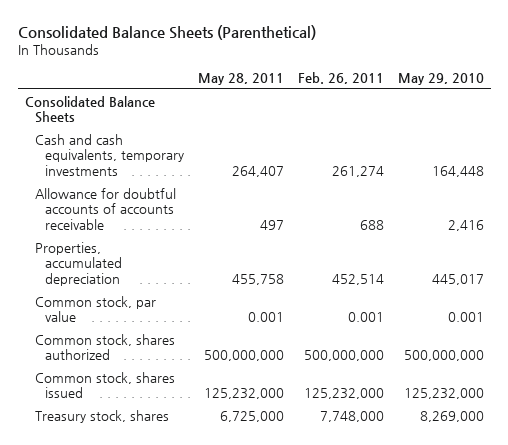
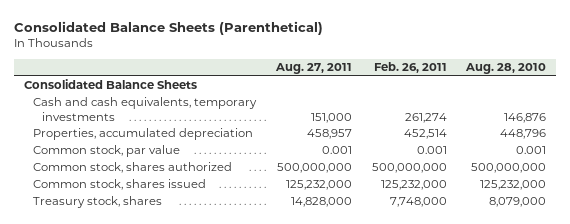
[198,73,285,86] May 28, 2011 -> none
[397,73,484,86] May 29, 2010 -> none
none -> [274,63,352,75] Aug. 27, 2011
none -> [465,63,547,75] Aug. 28, 2010
[34,187,176,230] Allowance for doubtful accounts of accounts receivable -> none

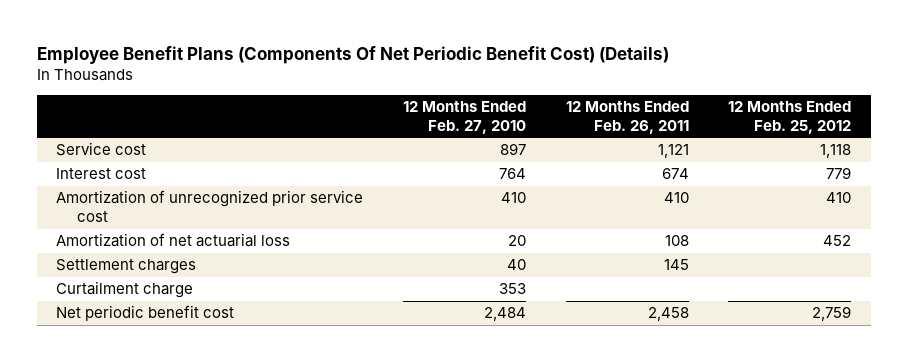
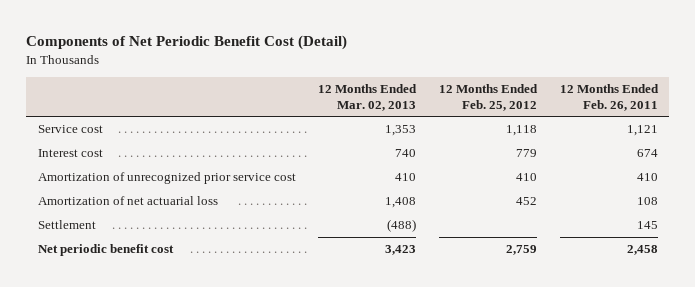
[36,45,669,64] Employee Benefit Plans (Components Of Net Periodic Benefit Cost) (Details) -> [26,35,348,51] Components of Net Periodic Benefit Cost (Detail)
[402,101,526,134] 12 Months Ended Feb. 27, 2010 -> none
none -> [318,83,418,111] 12 Months Ended Mar. 02, 2013
[56,281,194,299] Curtailment charge -> none
[56,259,197,275] Settlement charges -> [37,219,96,229] Settlement

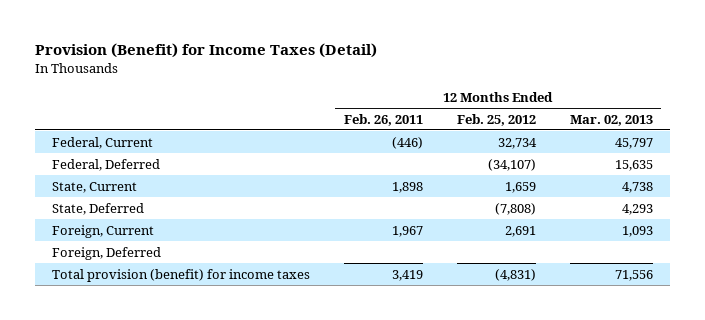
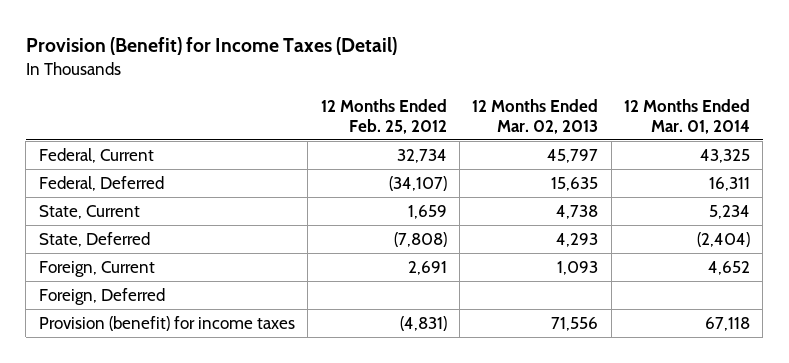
[343,113,423,126] Feb. 26, 2011 -> none
none -> [624,99,751,134] 12 Months Ended Mar. 01, 2014
[51,268,310,282] Total provision (benefit) for income taxes -> [38,315,295,331] Provision (benefit) for income taxes

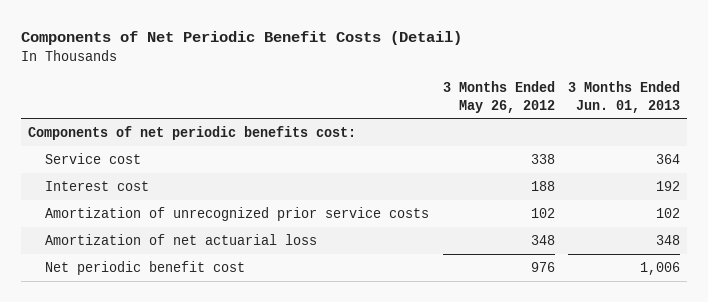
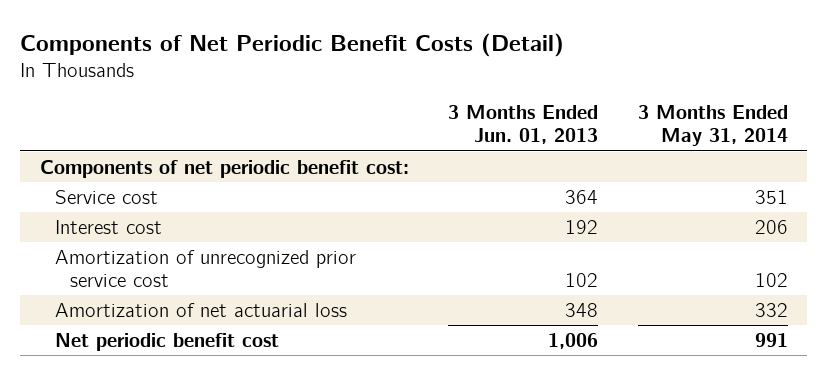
[442,81,555,113] 3 Months Ended May 26, 2012 -> none
none -> [637,104,788,147] 3 Months Ended May 31, 2014
[27,125,356,140] Components of net periodic benefits cost: -> [39,159,409,178] Components of net periodic benefit cost:
[44,206,429,221] Amortization of unrecognized prior service costs -> [55,249,357,288] Amortization of unrecognized prior service cost

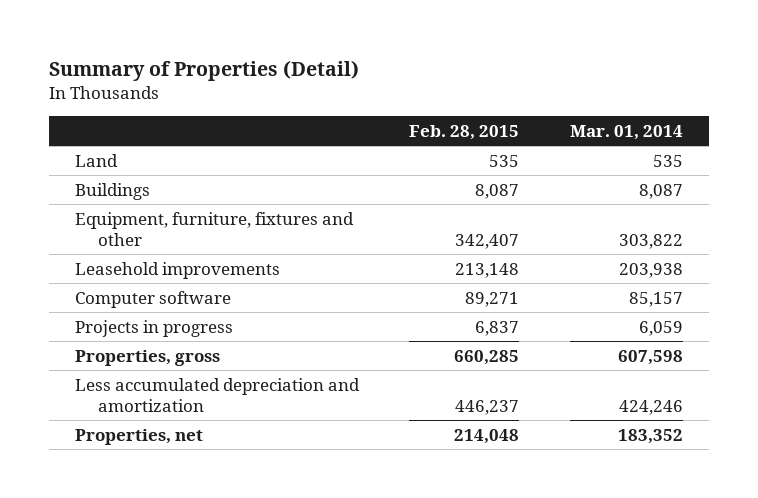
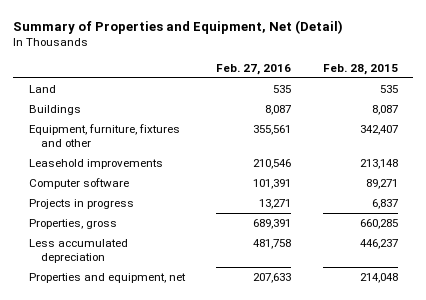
[49,59,360,81] Summary of Properties (Detail) -> [12,19,343,34] Summary of Properties and Equipment, Net (Detail)
[570,124,684,140] Mar. 01, 2014 -> none
none -> [216,63,292,75] Feb. 27, 2016
[74,377,360,412] Less accumulated depreciation and amortization -> [28,239,128,263] Less accumulated depreciation
[74,428,203,445] Properties, net -> [28,273,186,284] Properties and equipment, net

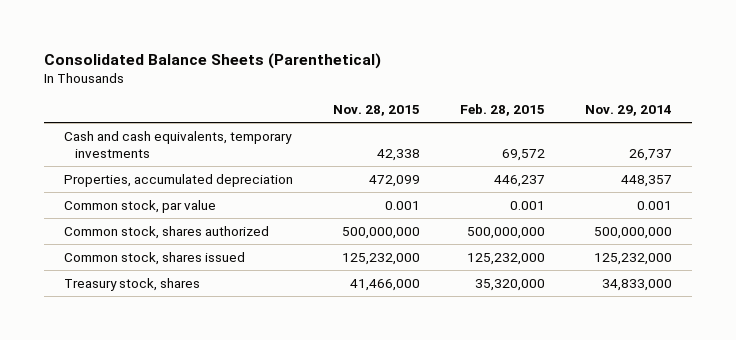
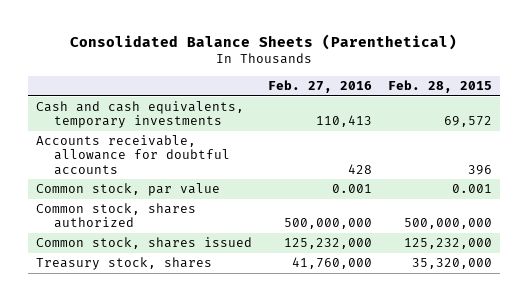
[332,105,420,117] Nov. 28, 2015 -> none
[585,105,673,117] Nov. 29, 2014 -> none
none -> [267,79,372,93] Feb. 27, 2016
[63,173,293,187] Properties, accumulated depreciation -> none
none -> [35,135,231,175] Accounts receivable, allowance for doubtful accounts

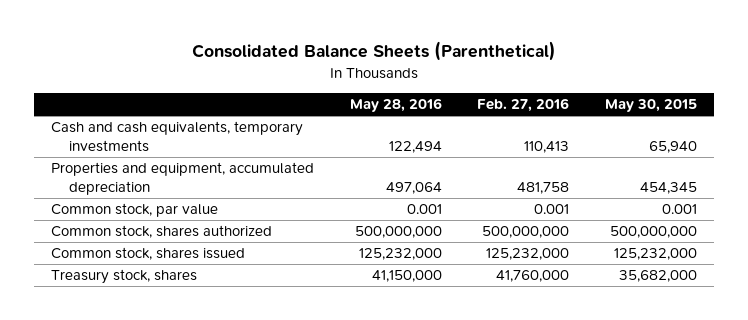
[387,79,492,93] Feb. 28, 2015 -> none
none -> [349,98,442,113] May 28, 2016
none -> [604,99,697,113] May 30, 2015
[35,135,231,175] Accounts receivable, allowance for doubtful accounts -> none
none -> [51,162,315,195] Properties and equipment, accumulated depreciation

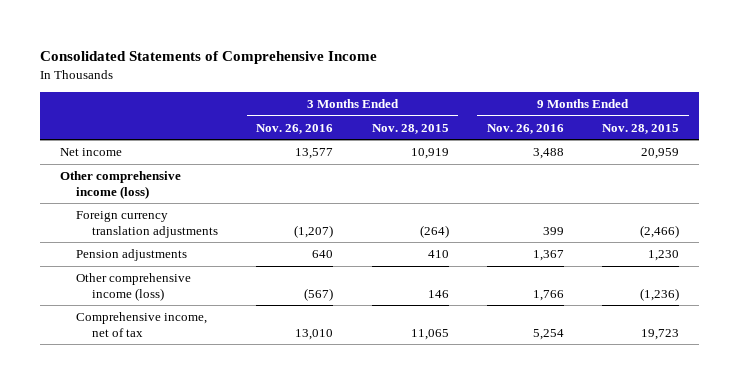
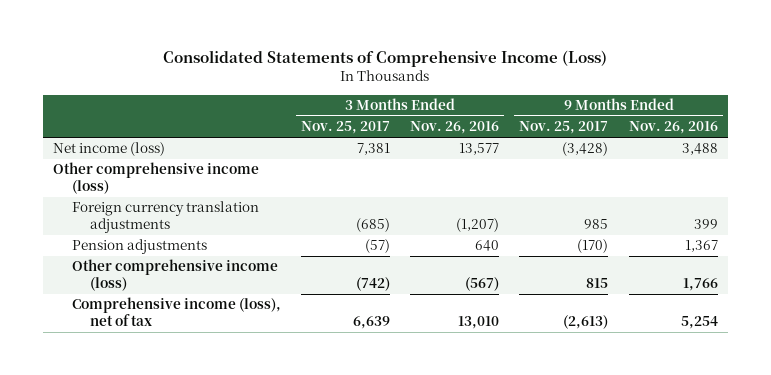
[40,50,378,64] Consolidated Statements of Comprehensive Income -> [163,50,608,68] Consolidated Statements of Comprehensive Income (Loss)
[371,123,449,134] Nov. 28, 2015 -> none
[602,123,680,134] Nov. 28, 2015 -> none
none -> [300,121,390,135] Nov. 25, 2017
none -> [519,121,609,135] Nov. 25, 2017
[59,148,122,157] Net income -> [52,142,165,157] Net income (loss)
[75,312,207,337] Comprehensive income, net of tax -> [71,297,281,327] Comprehensive income (loss), net of tax

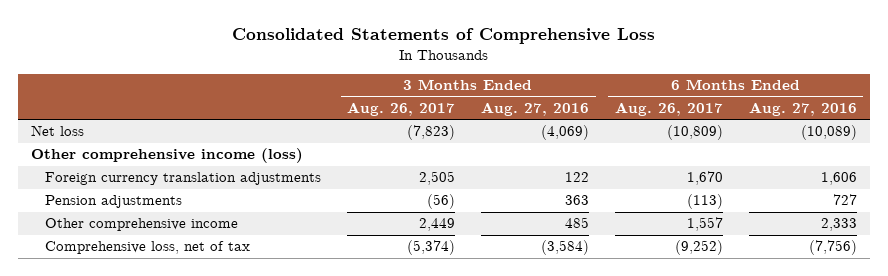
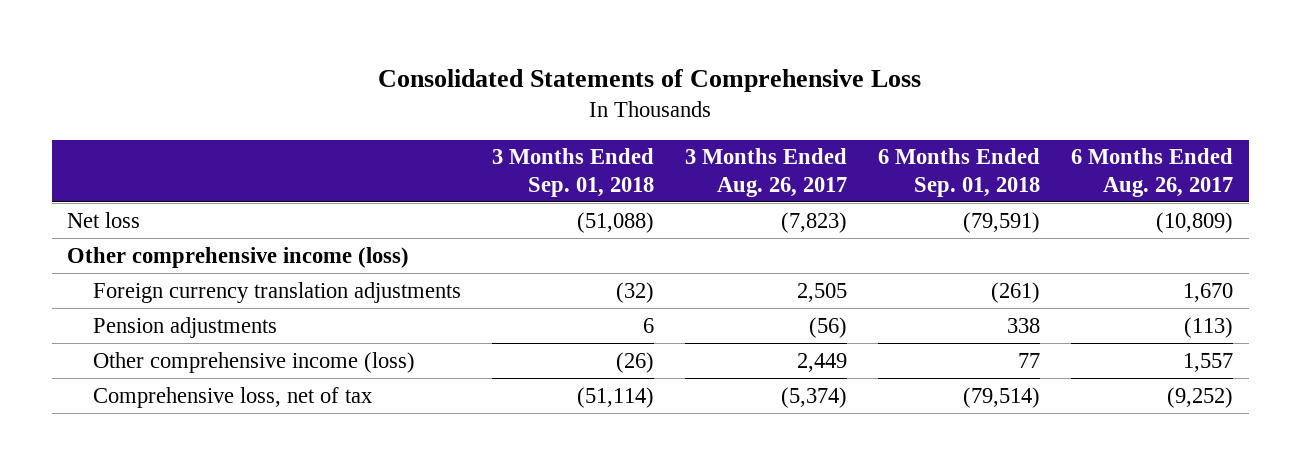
[481,101,590,116] Aug. 27, 2016 -> none
[748,101,857,116] Aug. 27, 2016 -> none
none -> [492,148,655,197] 3 Months Ended Sep. 01, 2018
none -> [878,148,1041,197] 6 Months Ended Sep. 01, 2018
[45,218,239,232] Other comprehensive income -> [92,351,415,373] Other comprehensive income (loss)

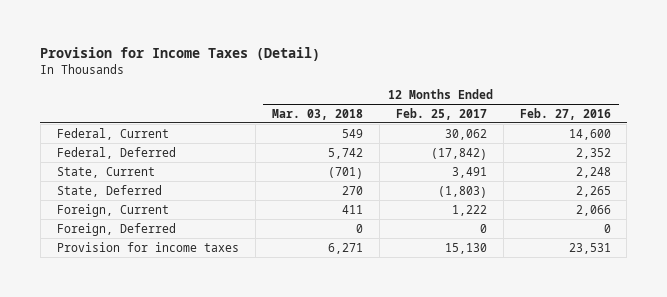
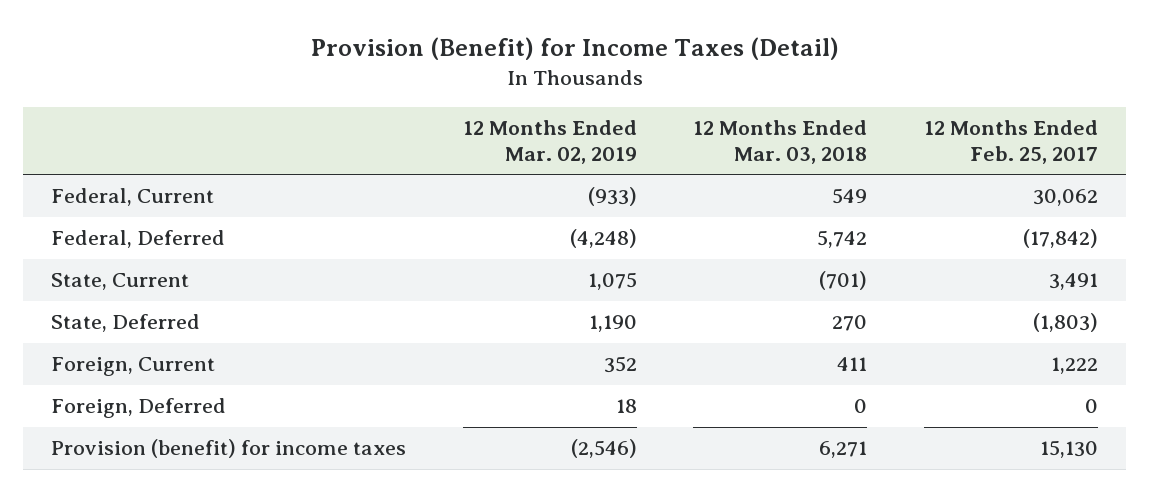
[40,47,321,62] Provision for Income Taxes (Detail) -> [310,37,839,61] Provision (Benefit) for Income Taxes (Detail)
[519,107,611,120] Feb. 27, 2016 -> none
none -> [462,119,637,164] 12 Months Ended Mar. 02, 2019
[56,241,239,252] Provision for income taxes -> [51,439,407,459] Provision (benefit) for income taxes

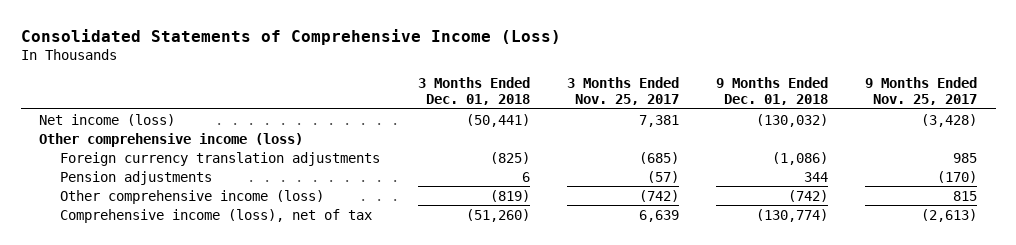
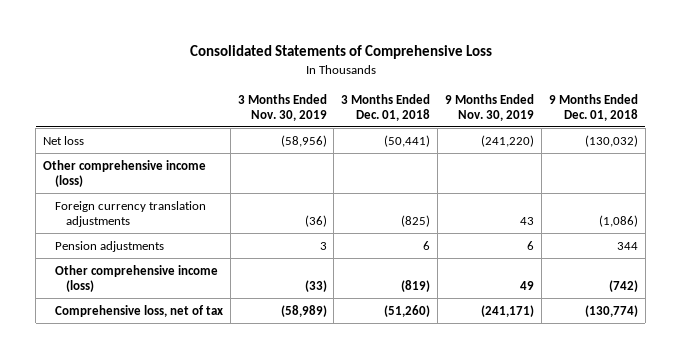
[20,28,561,45] Consolidated Statements of Comprehensive Income (Loss) -> [189,45,492,60] Consolidated Statements of Comprehensive Loss
[566,77,679,106] 3 Months Ended Nov. 25, 2017 -> none
[865,77,978,106] 9 Months Ended Nov. 25, 2017 -> none
none -> [237,93,327,121] 3 Months Ended Nov. 30, 2019
none -> [445,93,535,121] 9 Months Ended Nov. 30, 2019
[39,113,176,126] Net income (loss) -> [43,135,85,145] Net loss
[60,208,373,223] Comprehensive income (loss), net of tax -> [54,304,223,317] Comprehensive loss, net of tax

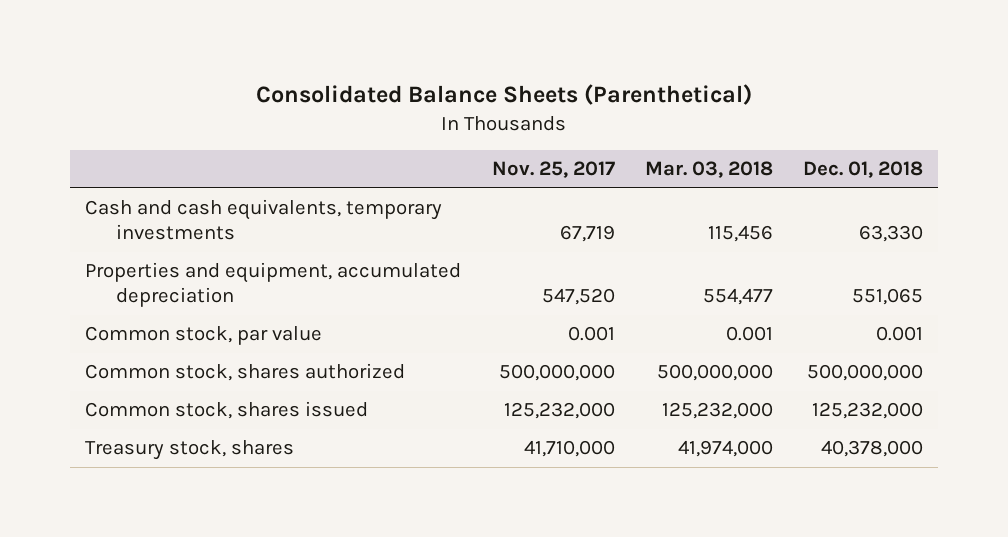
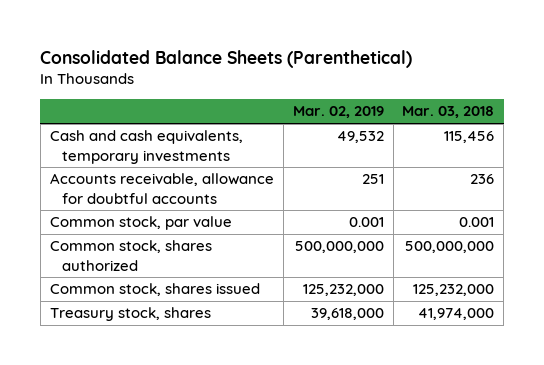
[491,161,615,179] Nov. 25, 2017 -> none
[803,161,924,179] Dec. 01, 2018 -> none
none -> [292,106,384,119] Mar. 02, 2019
[85,262,462,308] Properties and equipment, accumulated depreciation -> none
none -> [49,173,274,204] Accounts receivable, allowance for doubtful accounts

